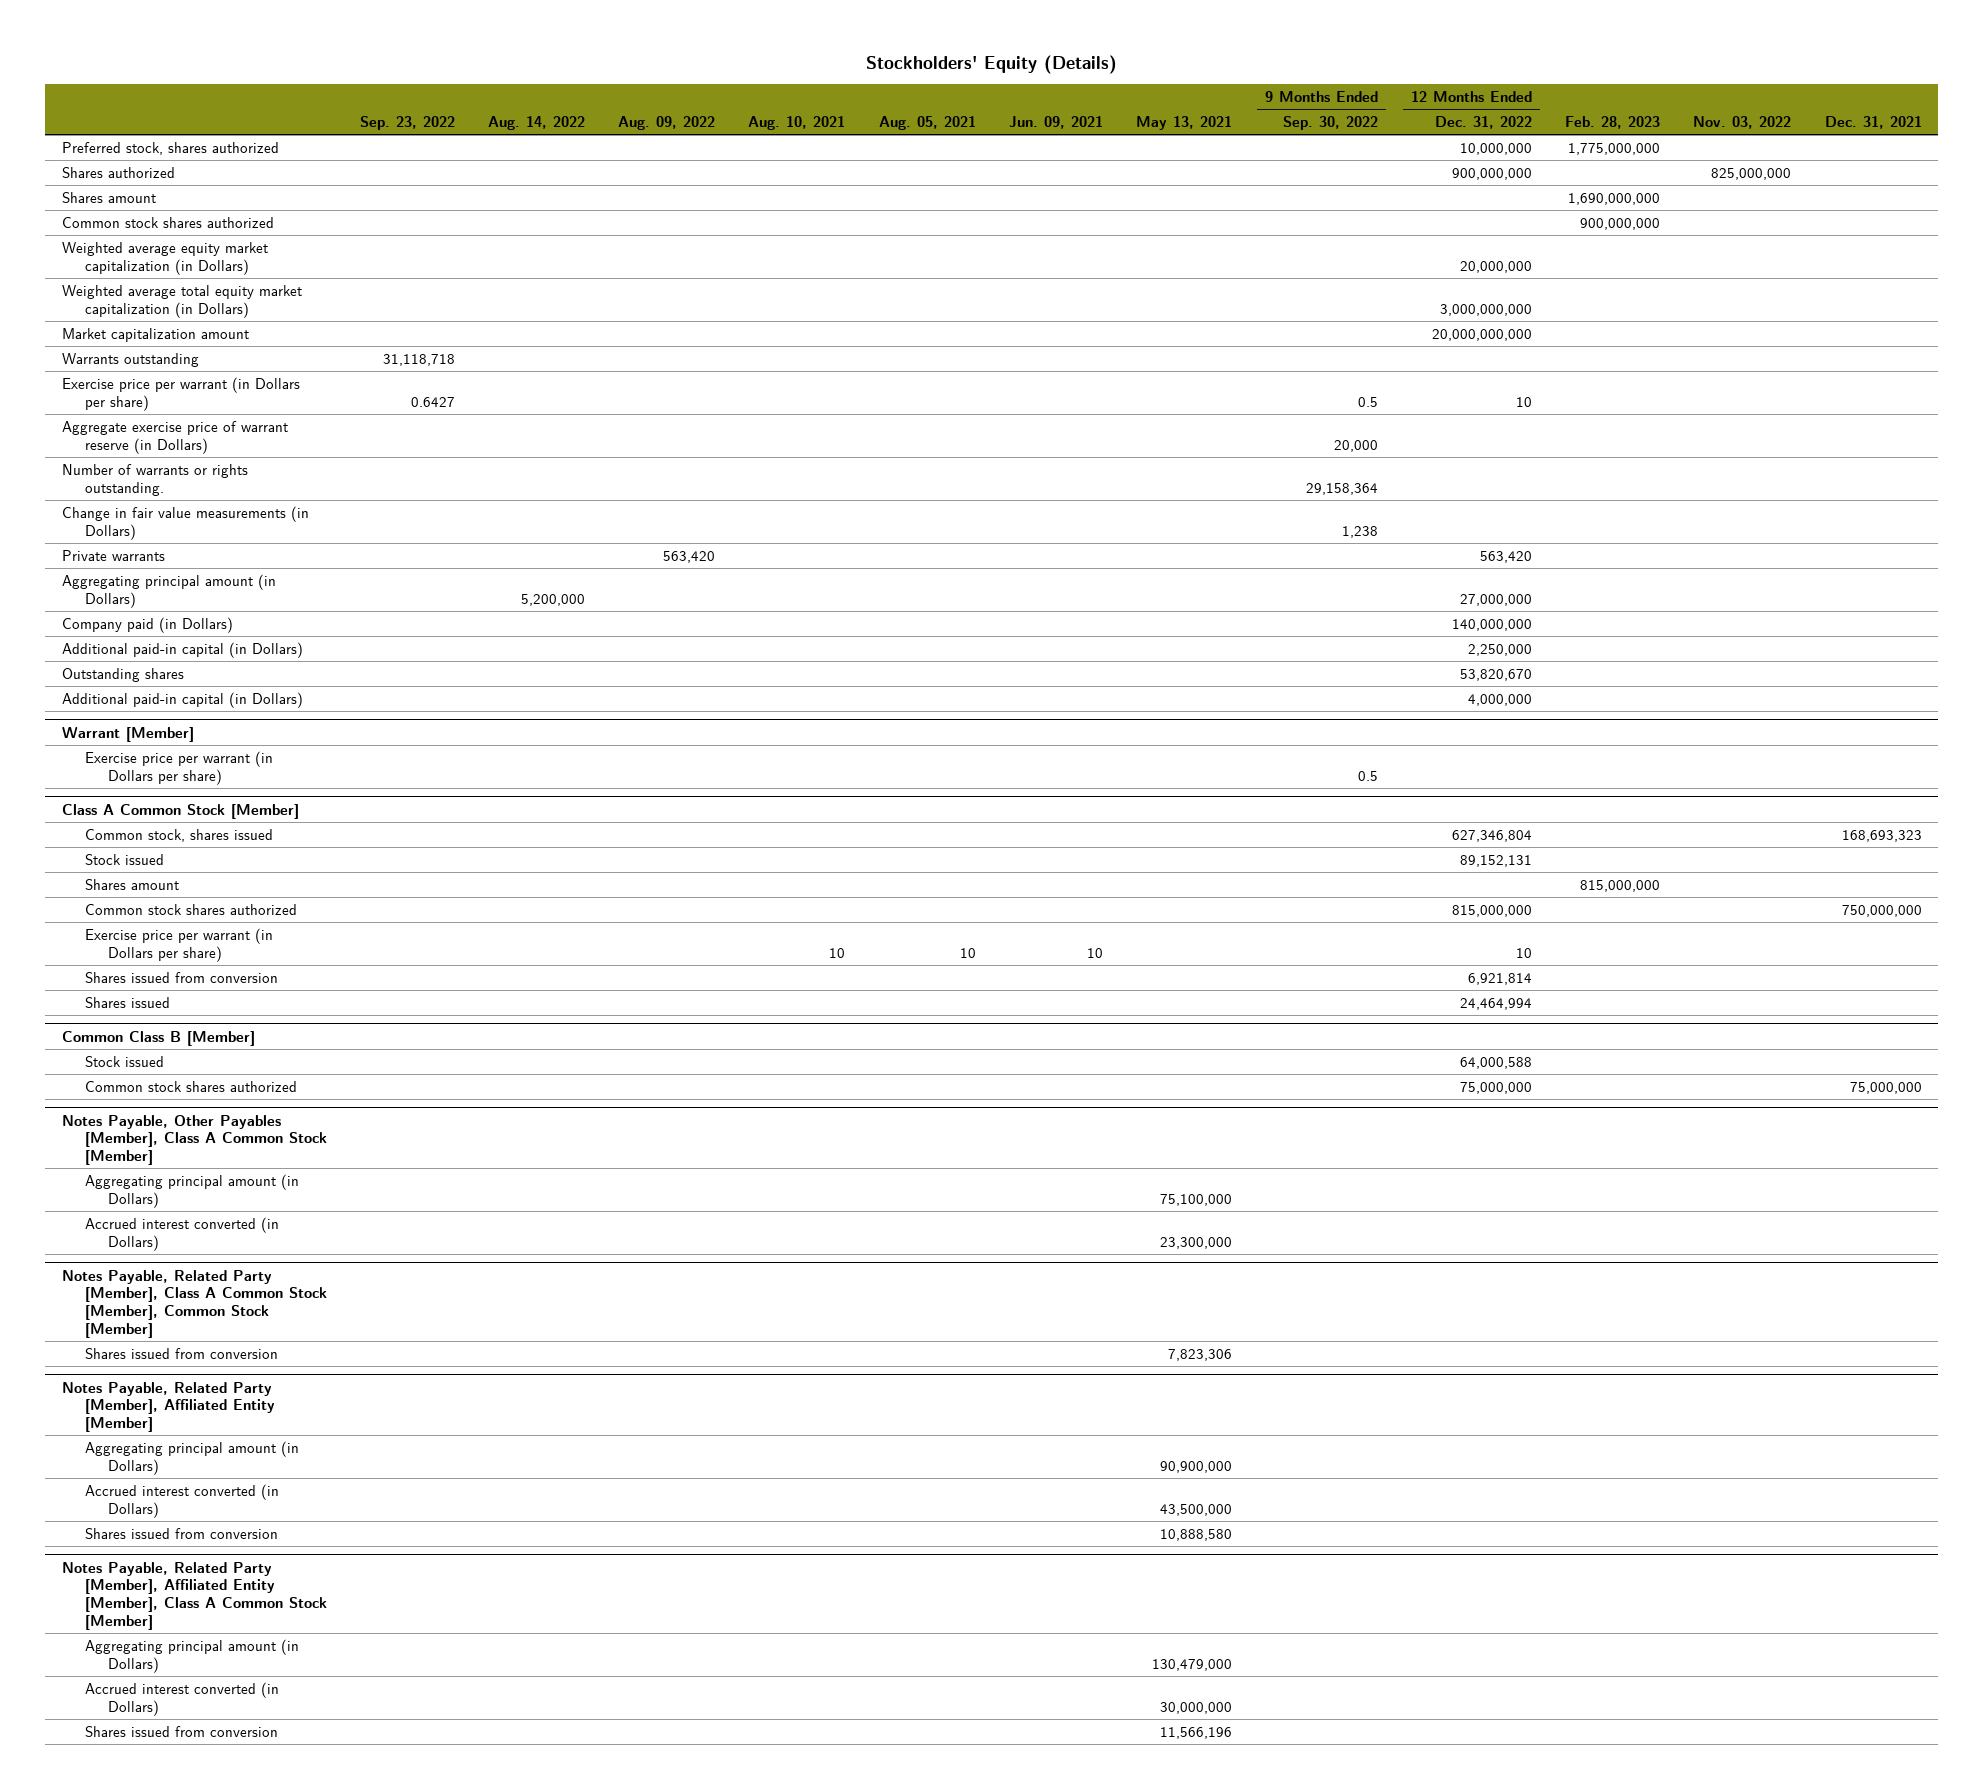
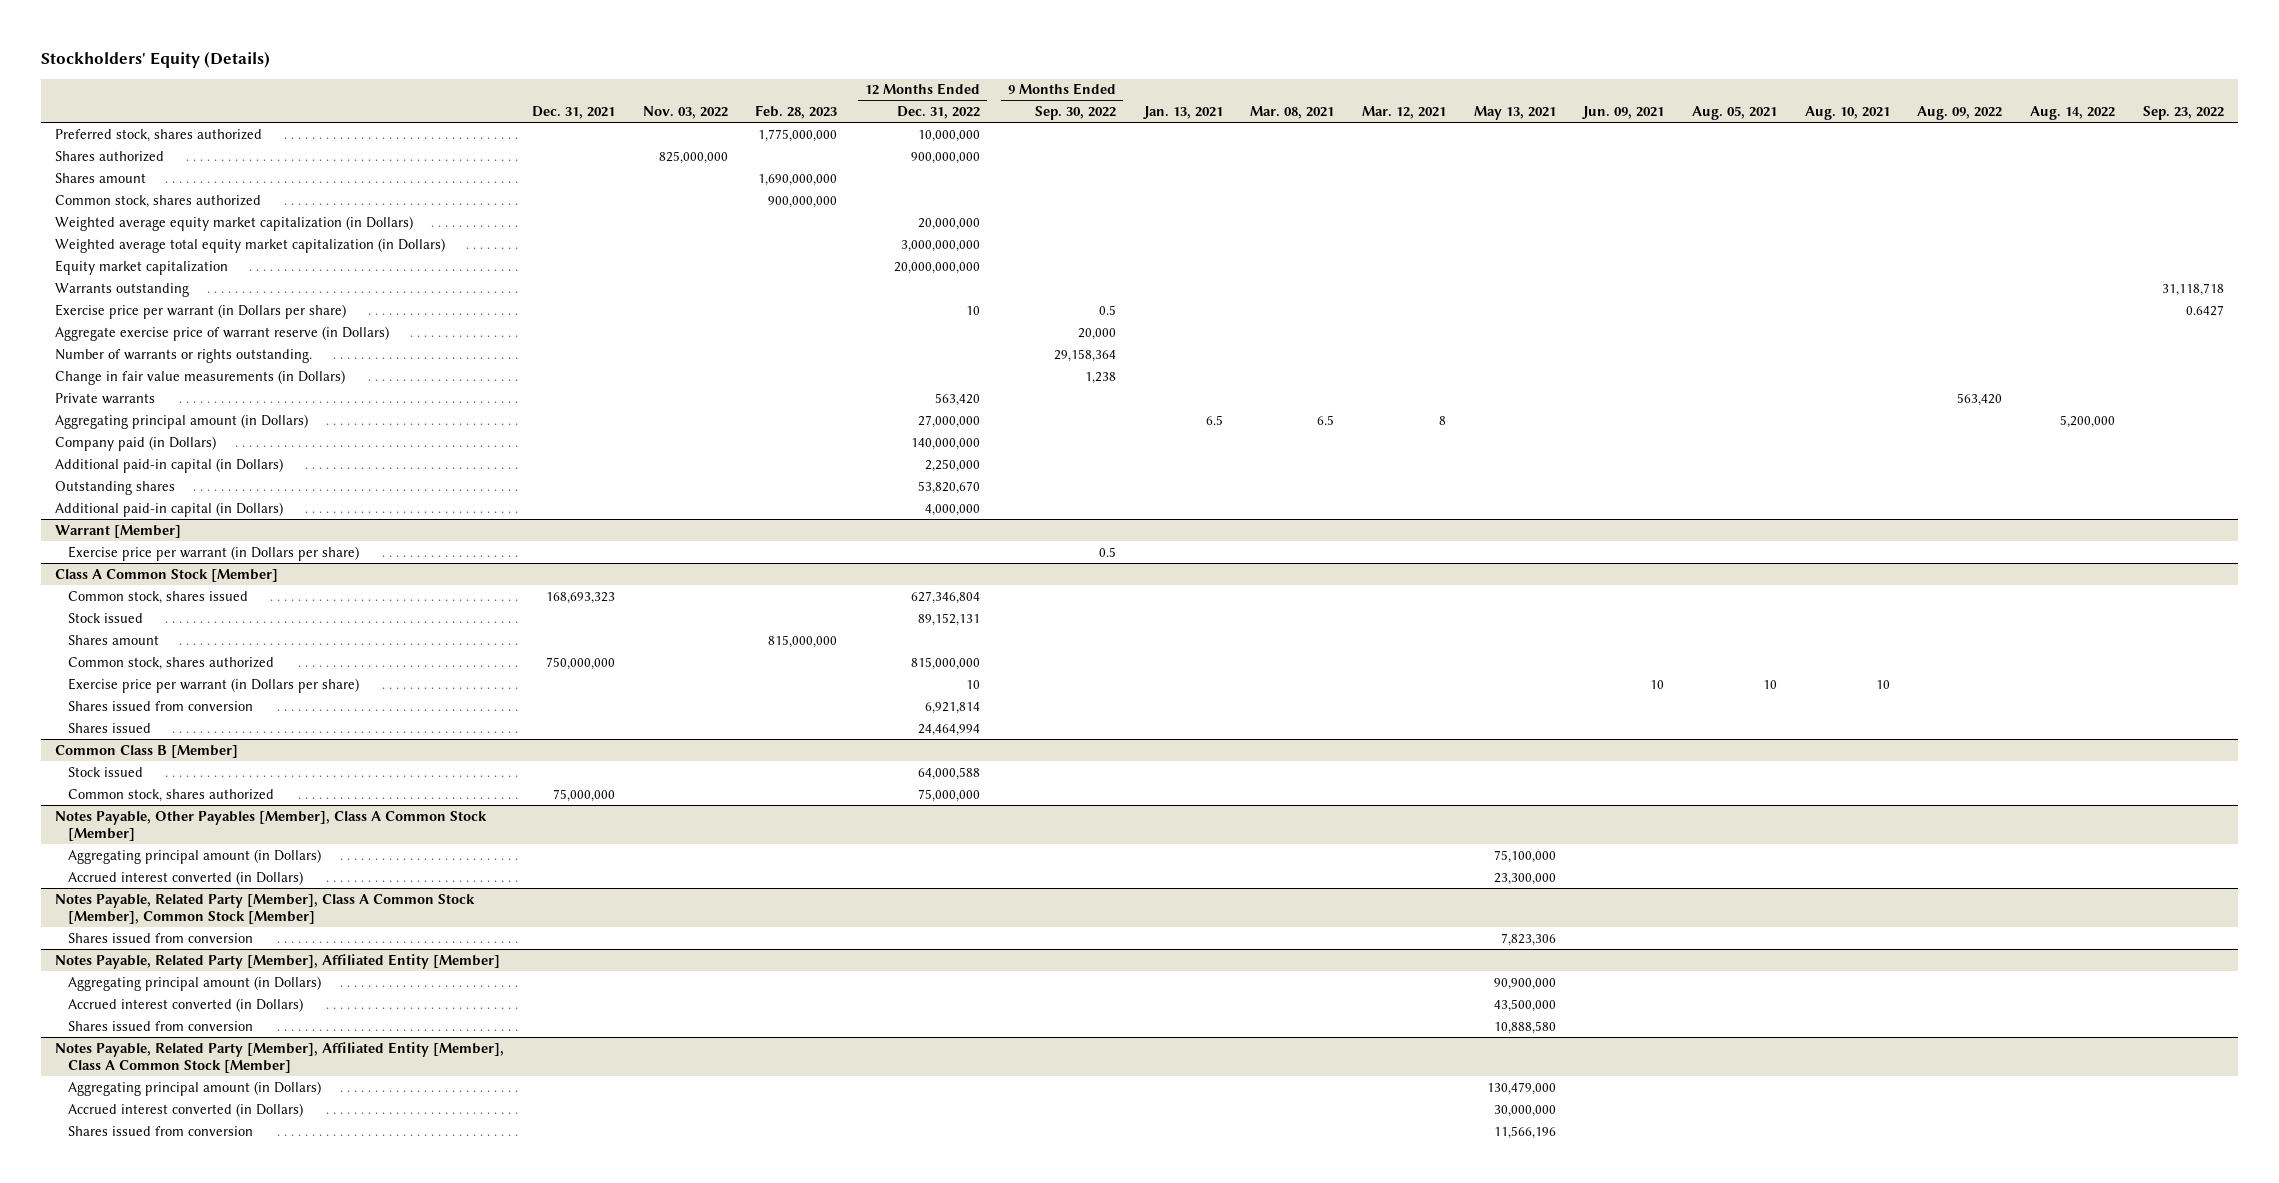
none -> [1142,106,1223,120] Jan. 13, 2021
none -> [1250,106,1335,120] Mar. 08, 2021
none -> [1361,106,1446,120] Mar. 12, 2021
[61,216,274,228] Common stock shares authorized -> [55,194,262,208] Common stock, shares authorized
[61,327,249,342] Market capitalization amount -> [55,259,229,275] Equity market capitalization
[84,903,297,915] Common stock shares authorized -> [67,656,274,670] Common stock, shares authorized
[84,1080,297,1092] Common stock shares authorized -> [67,788,274,802] Common stock, shares authorized

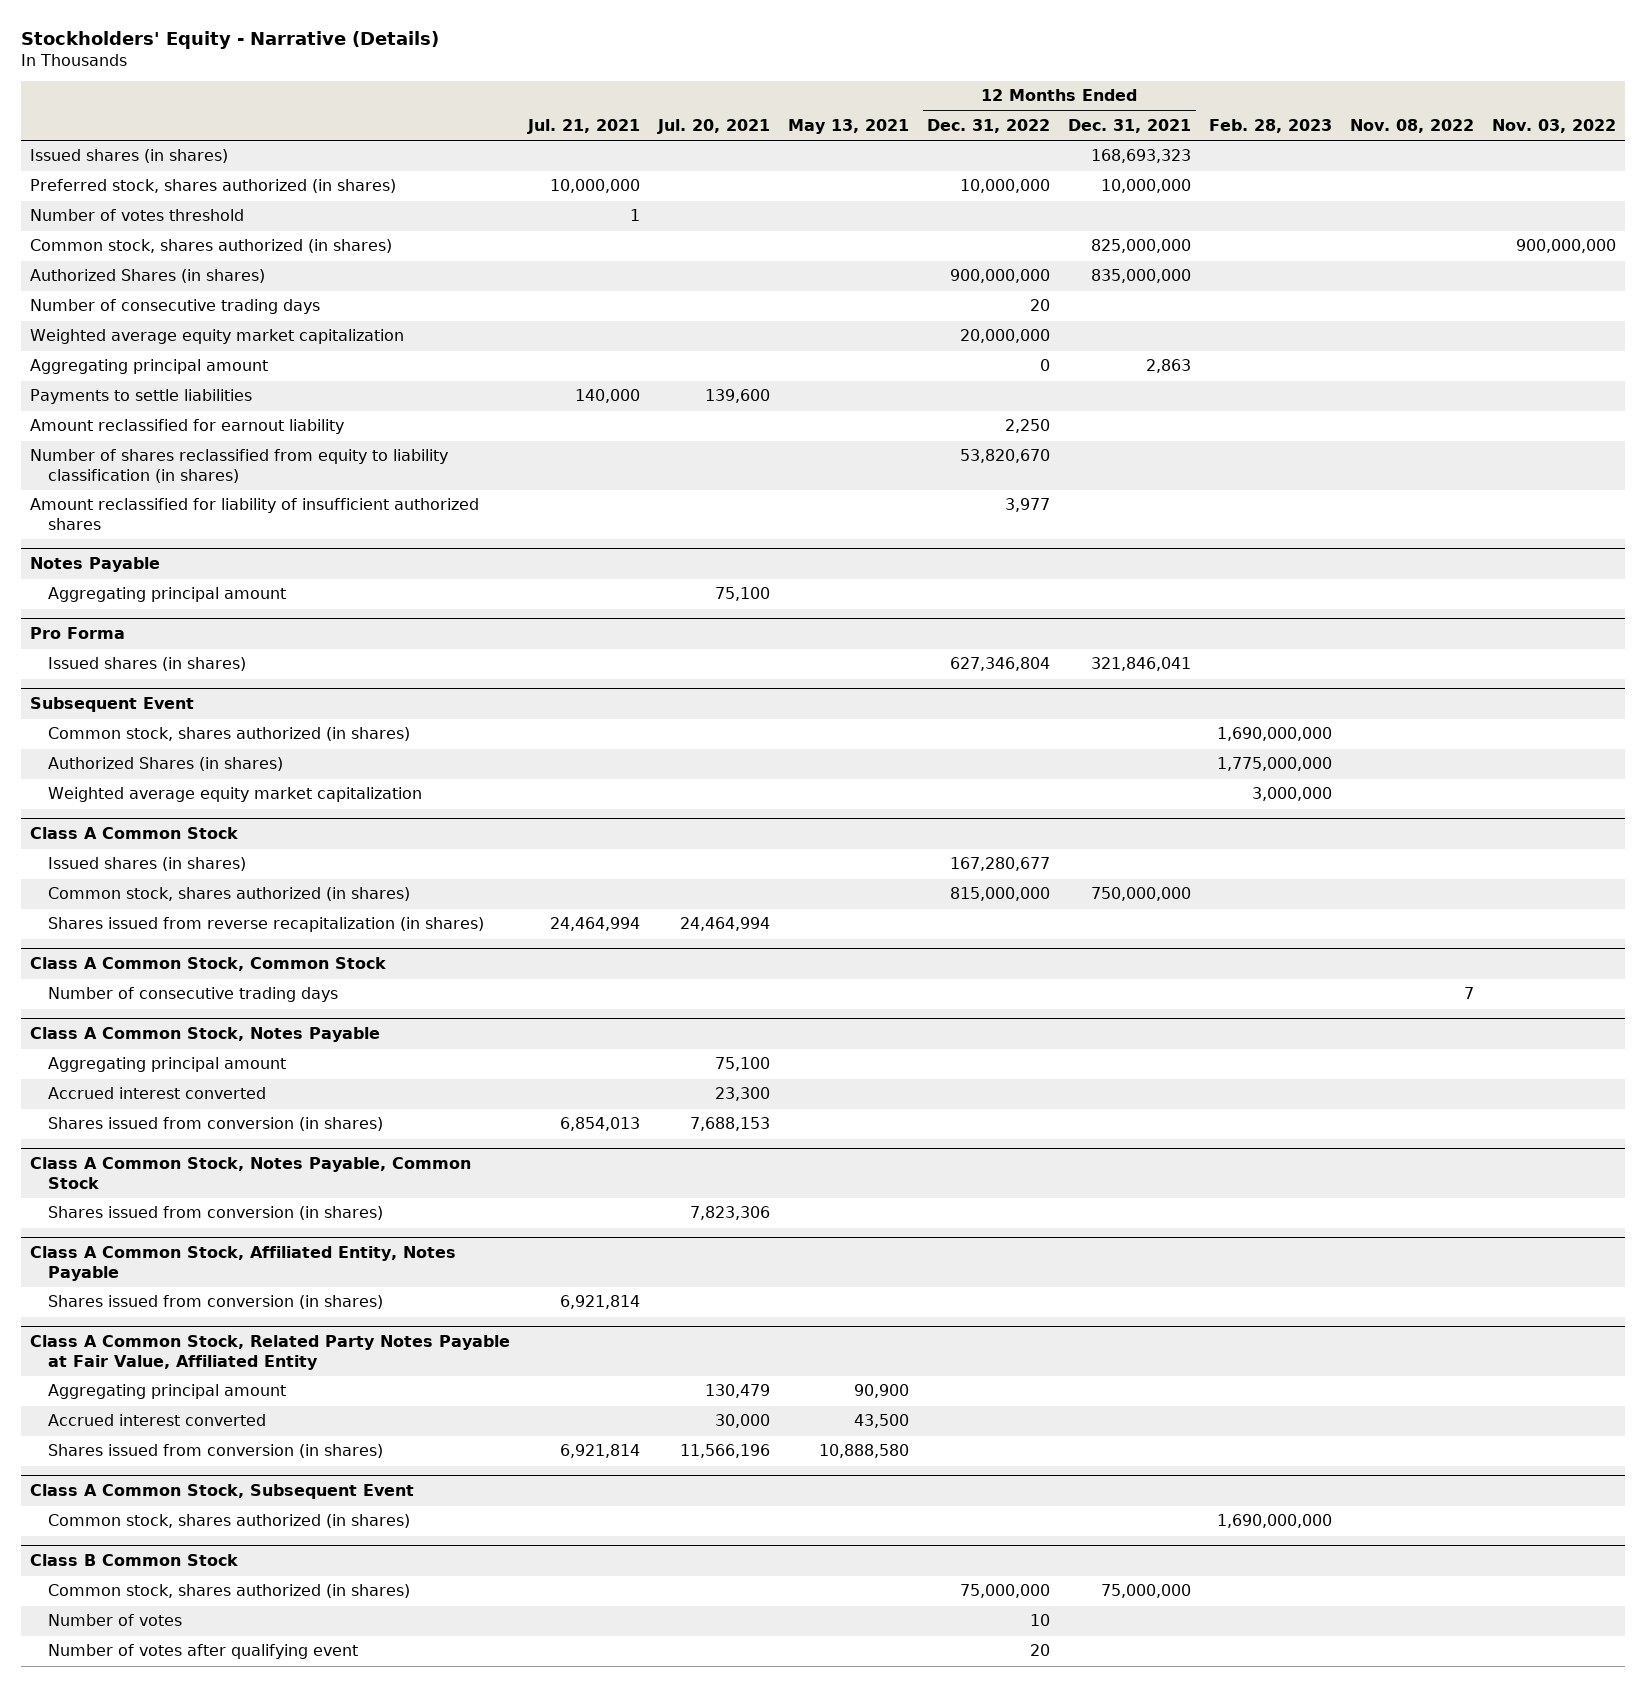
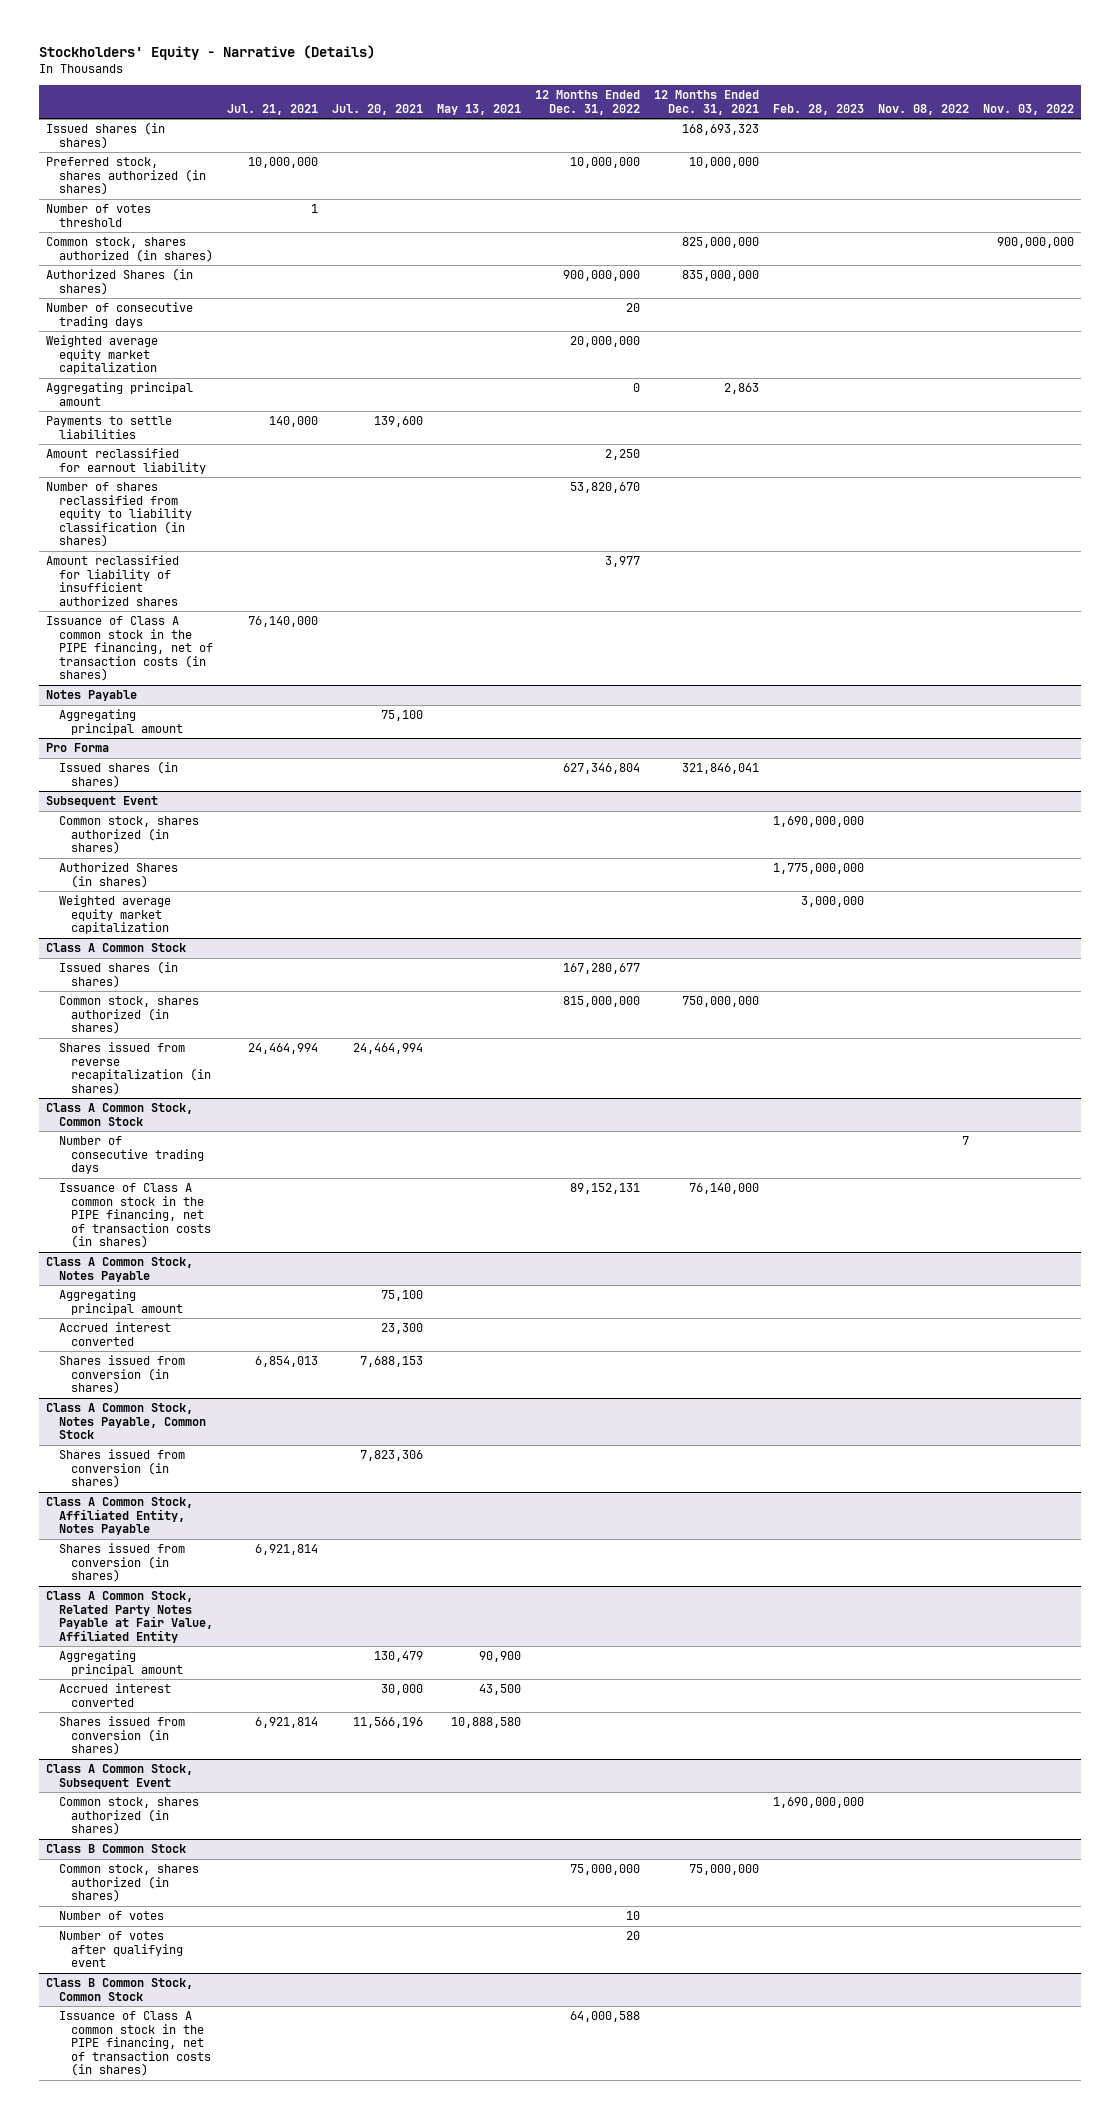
none -> [46,616,213,682] Issuance of Class A common stock in the PIPE financing, net of transaction costs (in shares)
none -> [58,1183,212,1249] Issuance of Class A common stock in the PIPE financing, net of transaction costs (in shares)
none -> [46,1978,194,2001] Class B Common Stock, Common Stock
none -> [58,2011,212,2077] Issuance of Class A common stock in the PIPE financing, net of transaction costs (in shares)

